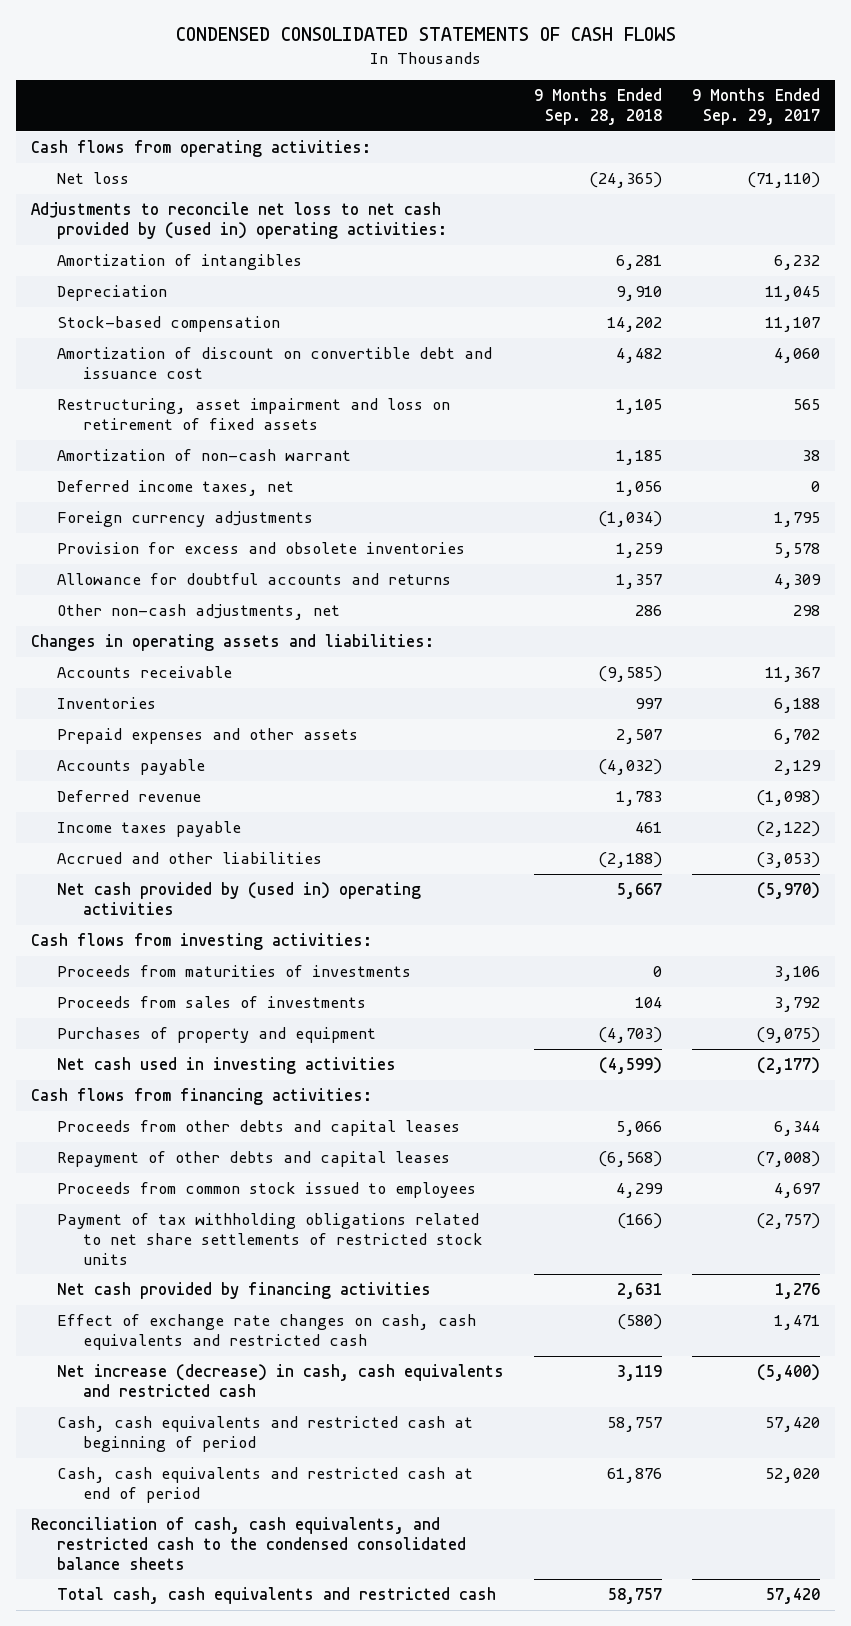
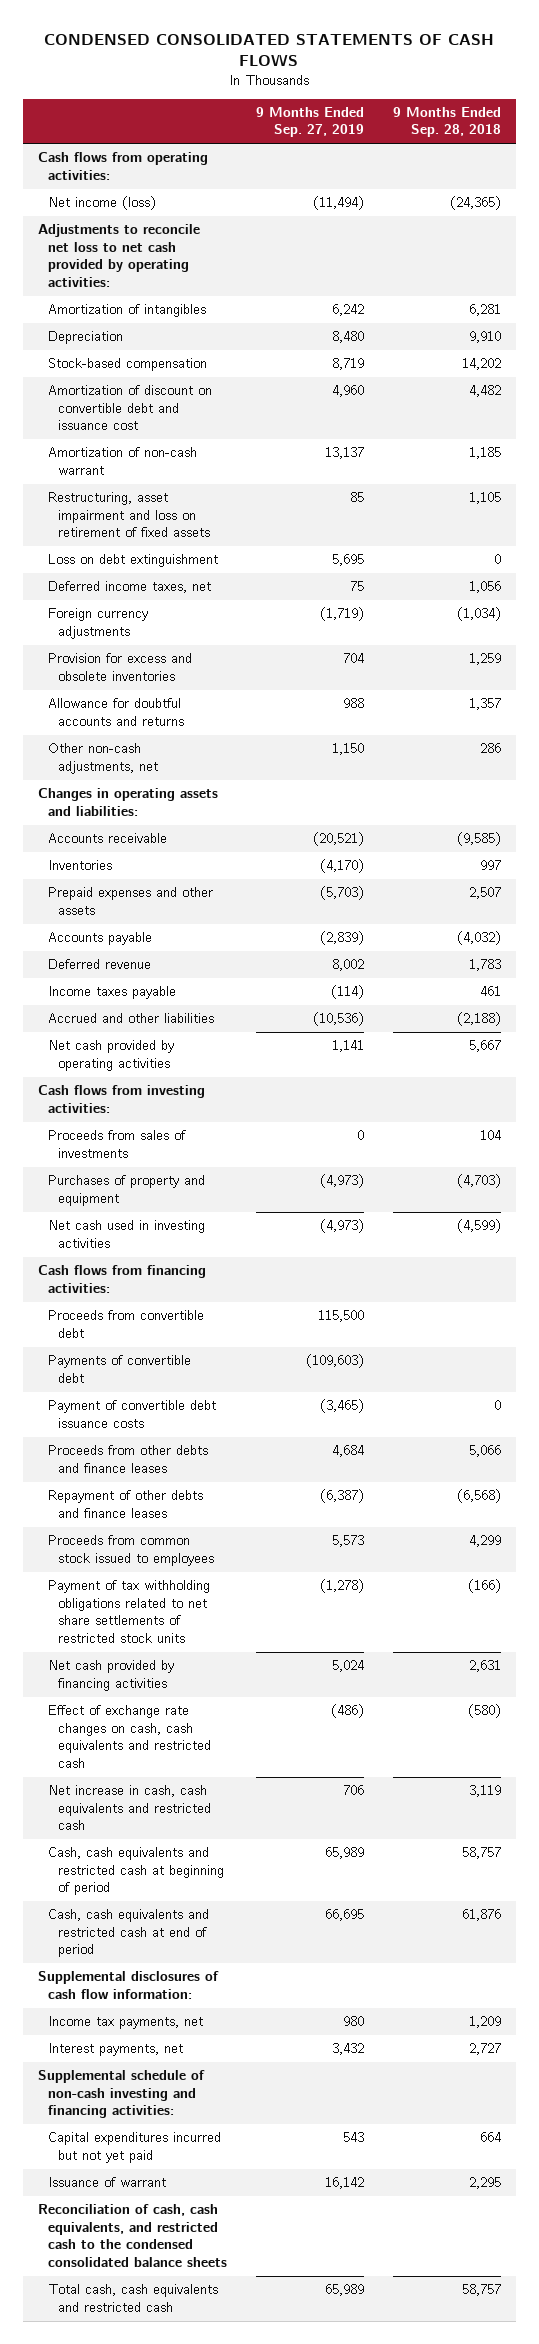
[692,88,821,125] 9 Months Ended Sep. 29, 2017 -> none
none -> [255,106,364,138] 9 Months Ended Sep. 27, 2019
[56,172,129,185] Net loss -> [47,196,156,211] Net income (loss)
[31,202,447,239] Adjustments to reconcile net loss to net cash provided by (used in) operating activities: -> [37,224,200,287] Adjustments to reconcile net loss to net cash provided by operating activities:
[56,398,450,430] Restructuring, asset impairment and loss on retirement of fixed assets -> [47,492,210,538] Restructuring, asset impairment and loss on retirement of fixed assets
none -> [47,554,218,568] Loss on debt extinguishment
[56,882,421,915] Net cash provided by (used in) operating activities -> [47,1040,174,1071] Net cash provided by operating activities
[56,965,411,978] Proceeds from maturities of investments -> none
none -> [47,1310,204,1338] Proceeds from convertible debt
none -> [47,1355,191,1383] Payments of convertible debt
none -> [47,1400,216,1428] Payment of convertible debt issuance costs
[56,1120,460,1137] Proceeds from other debts and capital leases -> [47,1445,208,1473] Proceeds from other debts and finance leases
[56,1151,450,1168] Repayment of other debts and capital leases -> [47,1490,203,1518] Repayment of other debts and finance leases
[56,1364,504,1397] Net increase (decrease) in cash, cash equivalents and restricted cash -> [47,1785,211,1831] Net increase in cash, cash equivalents and restricted cash
none -> [37,1971,219,1999] Supplemental disclosures of cash flow information:
none -> [47,2016,203,2030] Income tax payments, net
none -> [47,2043,183,2057] Interest payments, net
none -> [37,2070,205,2119] Supplemental schedule of non-cash investing and financing activities:
none -> [47,2132,221,2163] Capital expenditures incurred but not yet paid
none -> [47,2177,166,2188] Issuance of warrant

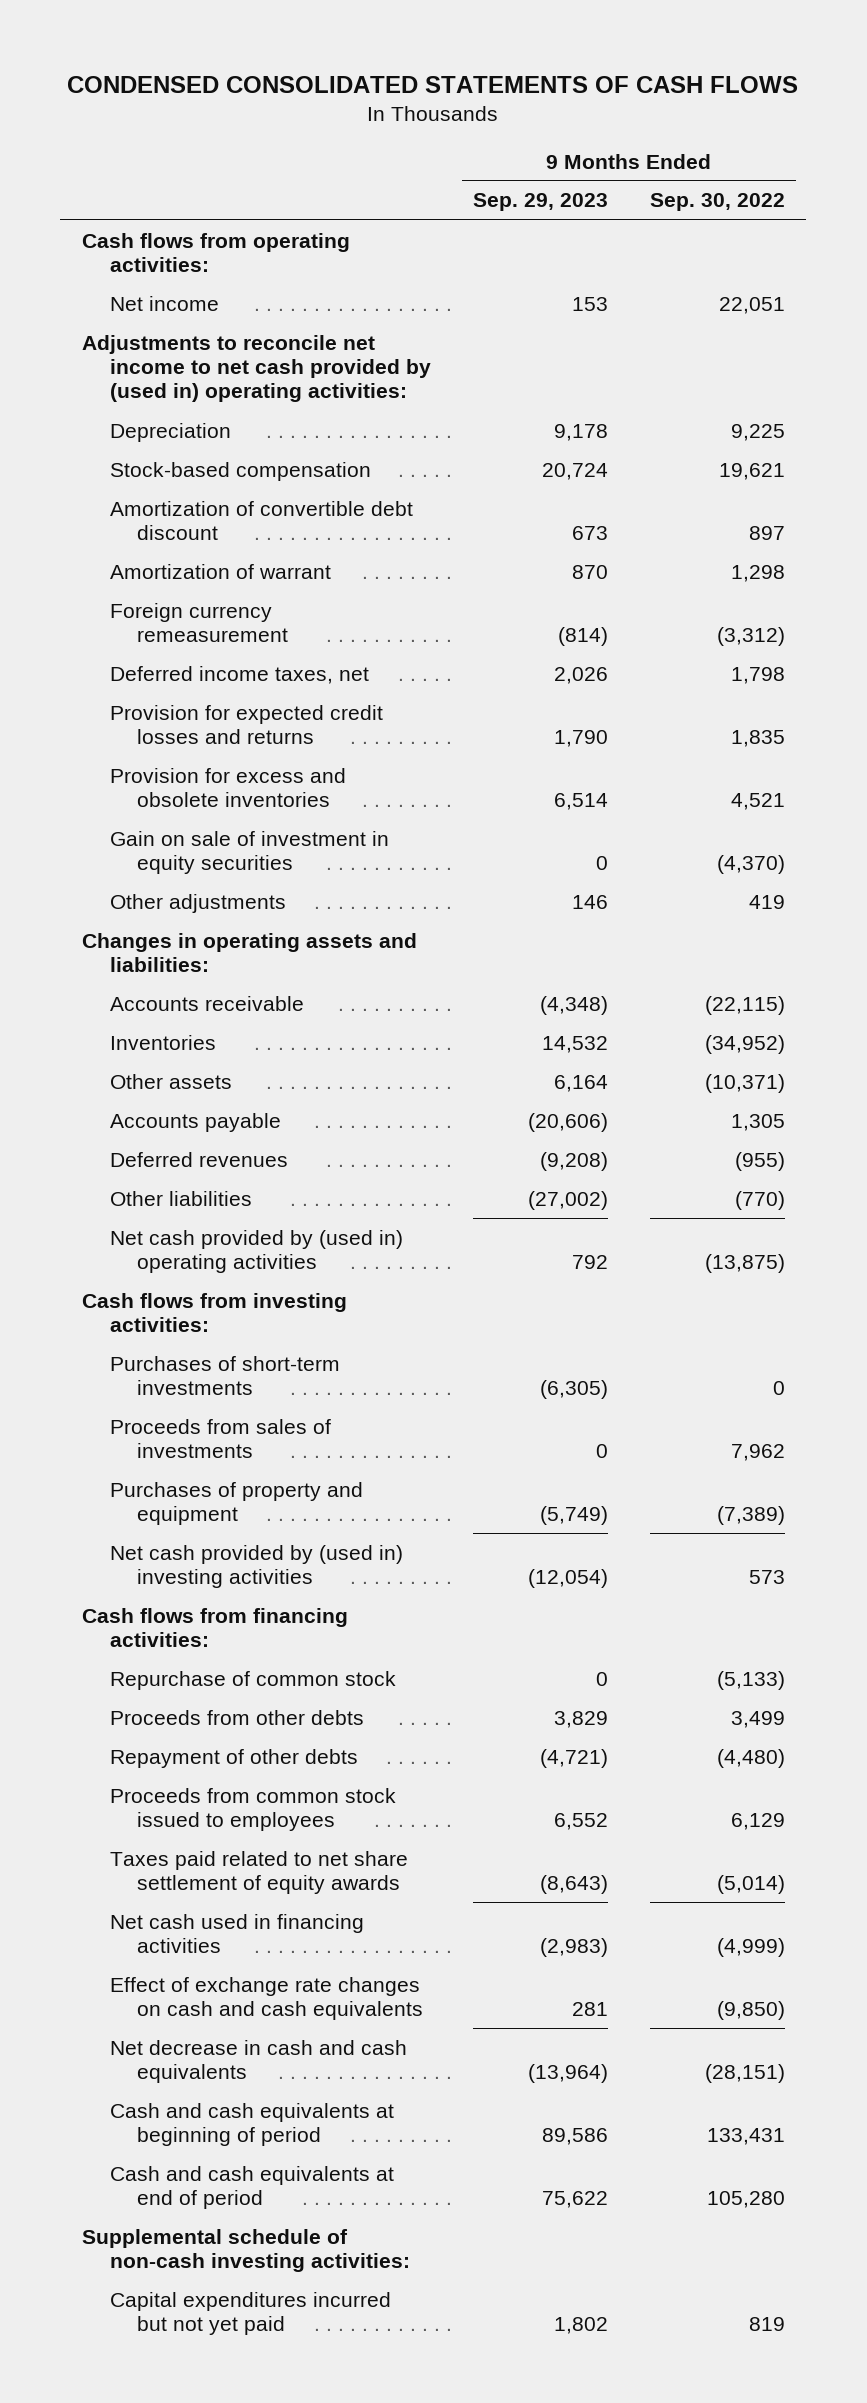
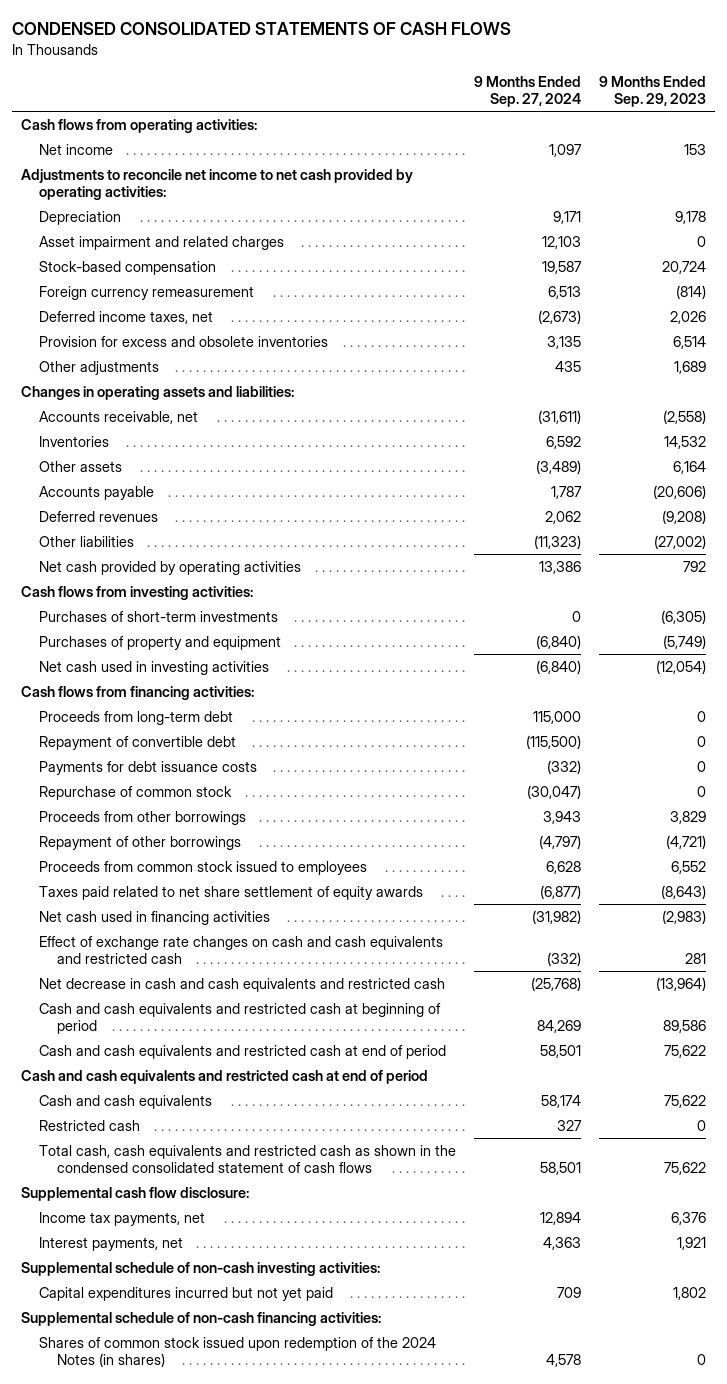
[650,193,786,212] Sep. 30, 2022 -> none
none -> [474,76,582,108] 9 Months Ended Sep. 27, 2024
[81,334,431,403] Adjustments to reconcile net income to net cash provided by (used in) operating activities: -> [21,168,414,200] Adjustments to reconcile net income to net cash provided by operating activities:
none -> [39,235,285,250] Asset impairment and related charges
[109,500,413,541] Amortization of convertible debt discount -> none
[109,563,331,579] Amortization of warrant -> none
[109,704,383,745] Provision for expected credit losses and returns -> none
[109,830,389,875] Gain on sale of investment in equity securities -> none
[571,894,608,909] 146 -> [673,360,706,374] 1,689
[109,995,304,1011] Accounts receivable -> [39,410,199,424] Accounts receivable, net
[539,995,608,1015] (4,348) -> [662,409,706,424] (2,558)
[109,1229,403,1274] Net cash provided by (used in) operating activities -> [39,560,302,575] Net cash provided by operating activities
[109,1418,331,1459] Proceeds from sales of investments -> none
[109,1544,403,1589] Net cash provided by (used in) investing activities -> [39,660,270,675] Net cash used in investing activities
none -> [39,710,234,725] Proceeds from long-term debt
none -> [39,735,237,750] Repayment of convertible debt
none -> [39,760,258,775] Payments for debt issuance costs
[109,1709,364,1725] Proceeds from other debts -> [39,810,247,825] Proceeds from other borrowings
[109,1748,358,1768] Repayment of other debts -> [39,835,242,850] Repayment of other borrowings
[109,1976,424,2021] Effect of exchange rate changes on cash and cash equivalents -> [39,935,444,964] Effect of exchange rate changes on cash and cash equivalents and restricted cash
[109,2039,407,2084] Net decrease in cash and cash equivalents -> [39,977,446,992] Net decrease in cash and cash equivalents and restricted cash
[109,2102,394,2147] Cash and cash equivalents at beginning of period -> [39,1002,442,1034] Cash and cash equivalents and restricted cash at beginning of period
[109,2165,394,2210] Cash and cash equivalents at end of period -> [39,1044,447,1059] Cash and cash equivalents and restricted cash at end of period
none -> [21,1069,429,1084] Cash and cash equivalents and restricted cash at end of period
none -> [39,1094,213,1109] Cash and cash equivalents
none -> [39,1119,141,1131] Restricted cash
none -> [39,1144,457,1173] Total cash, cash equivalents and restricted cash as shown in the condensed consolidated statement of cash flows
none -> [21,1186,250,1201] Supplemental cash flow disclosure:
none -> [39,1211,206,1226] Income tax payments, net
none -> [39,1236,184,1251] Interest payments, net
none -> [21,1311,382,1326] Supplemental schedule of non-cash financing activities:
none -> [39,1336,437,1367] Shares of common stock issued upon redemption of the 2024 Notes (in shares)

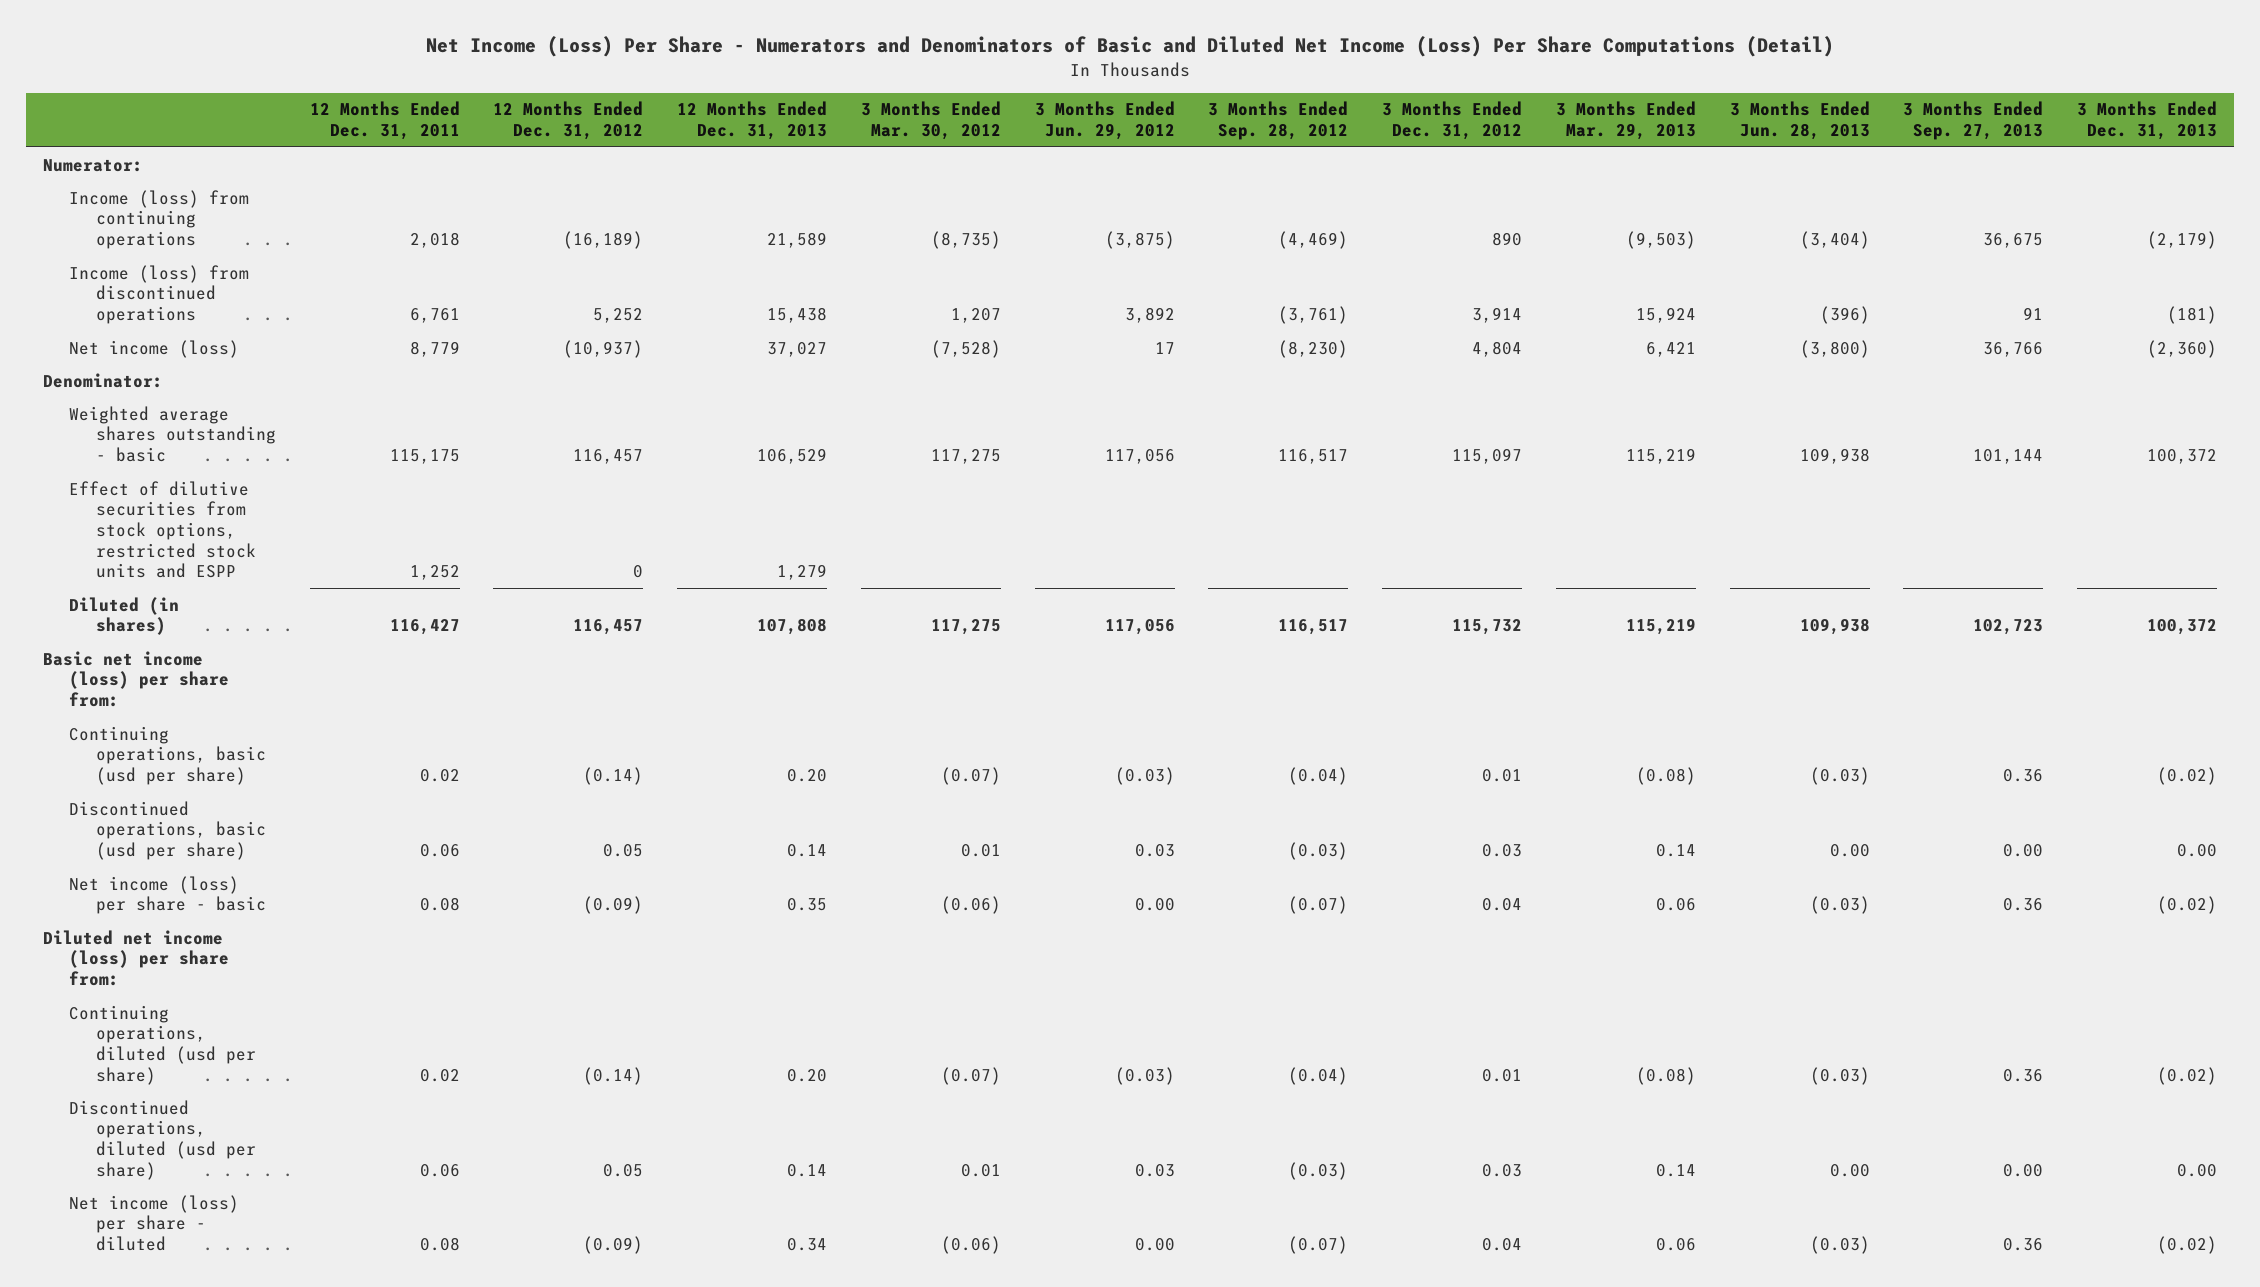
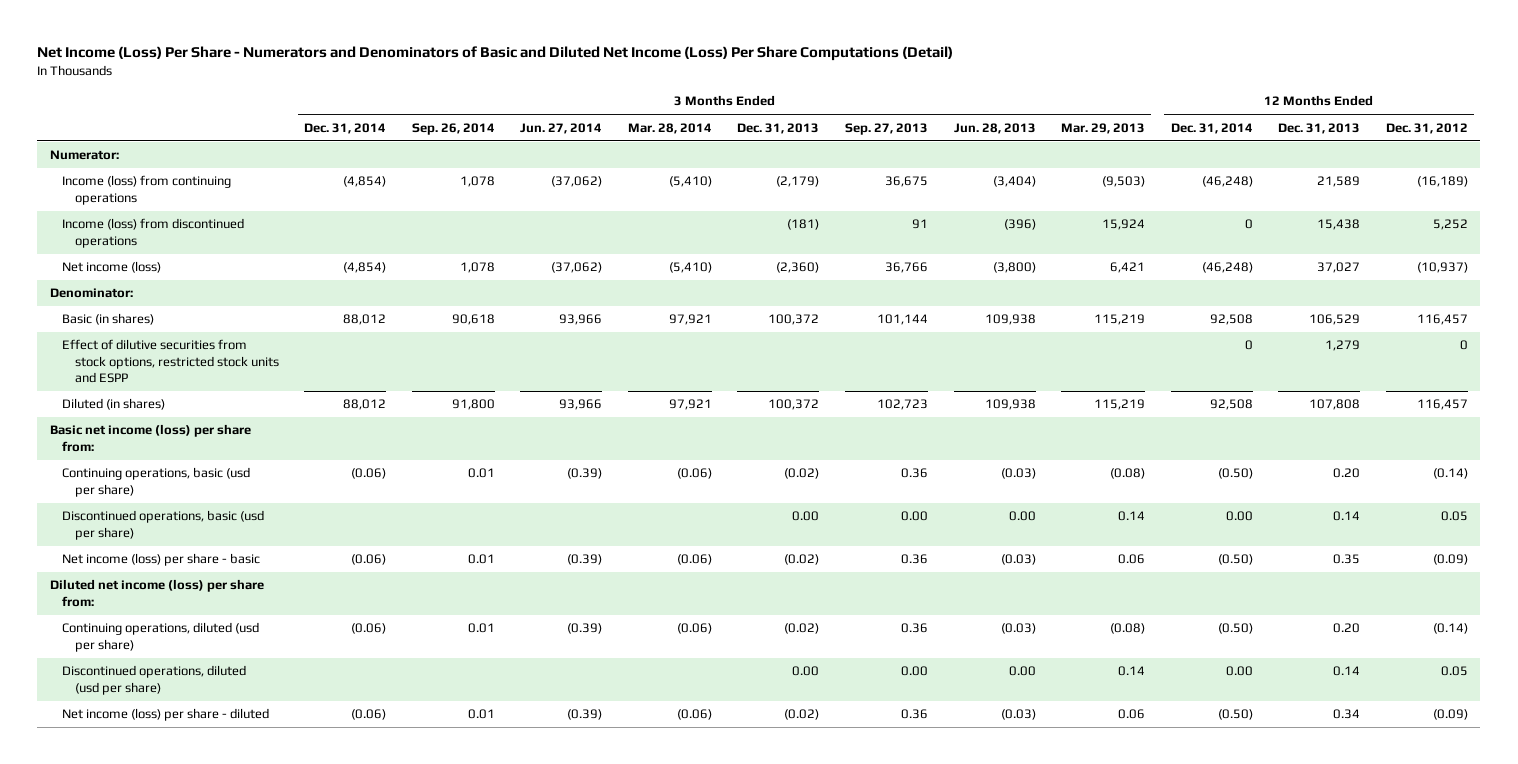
[309,101,460,141] 12 Months Ended Dec. 31, 2011 -> none
[860,101,1001,141] 3 Months Ended Mar. 30, 2012 -> none
[1034,101,1175,141] 3 Months Ended Jun. 29, 2012 -> none
[1208,101,1349,141] 3 Months Ended Sep. 28, 2012 -> none
[1382,101,1523,141] 3 Months Ended Dec. 31, 2012 -> none
none -> [304,122,387,134] Dec. 31, 2014
none -> [411,122,495,135] Sep. 26, 2014
none -> [520,122,603,134] Jun. 27, 2014
none -> [627,122,712,134] Mar. 28, 2014
none -> [1170,122,1253,134] Dec. 31, 2014
[69,405,276,463] Weighted average shares outstanding - basic -> [62,313,155,326] Basic (in shares)

